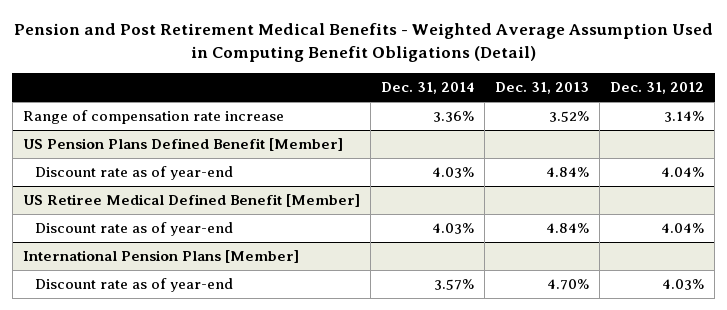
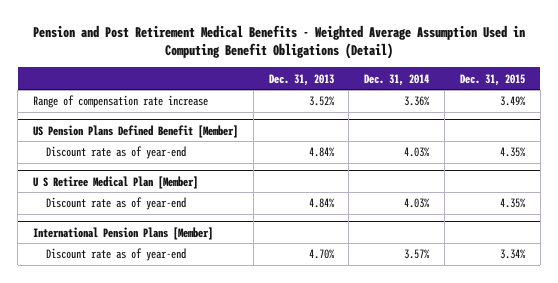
[610,82,705,95] Dec. 31, 2012 -> none
none -> [459,73,525,86] Dec. 31, 2015
[23,193,361,207] US Retiree Medical Defined Benefit [Member] -> [33,175,199,189] U S Retiree Medical Plan [Member]

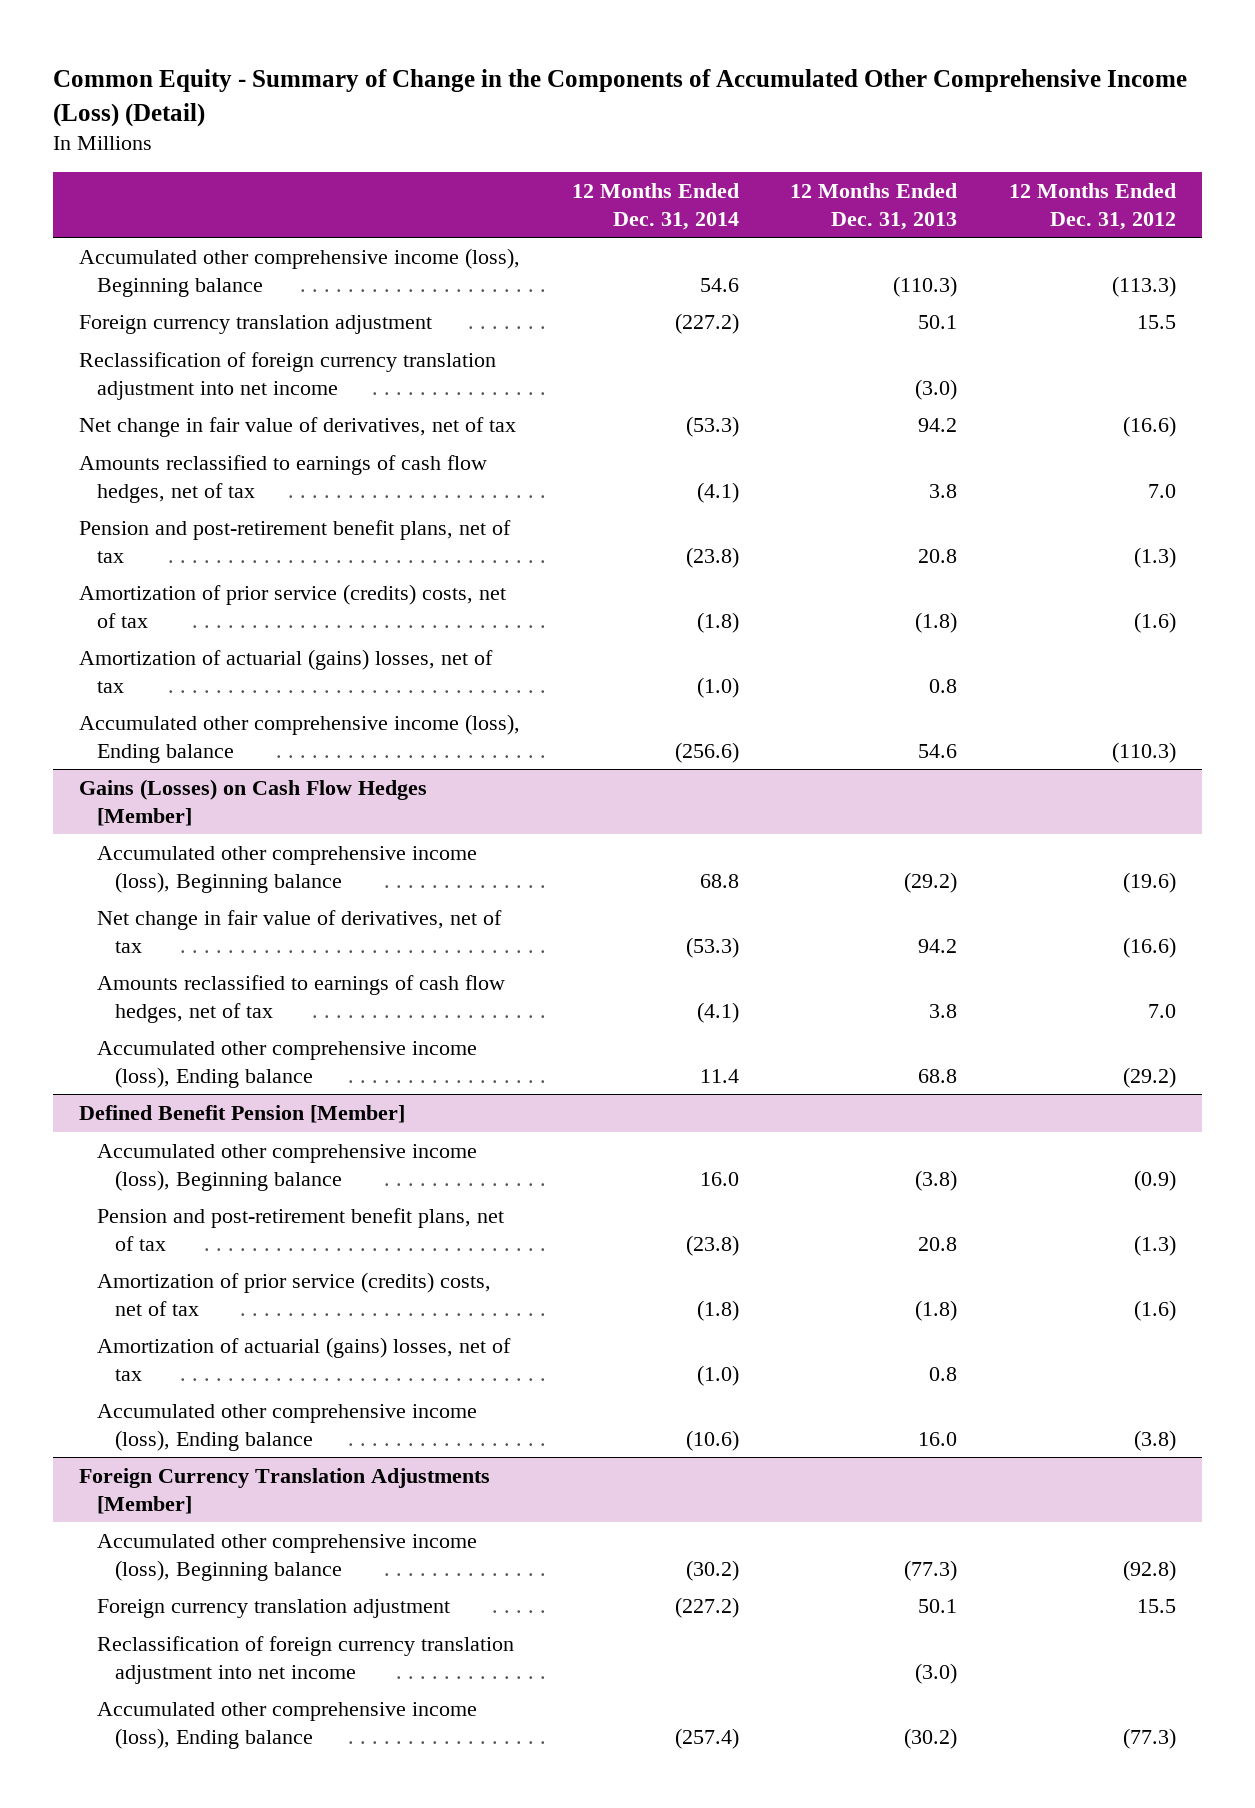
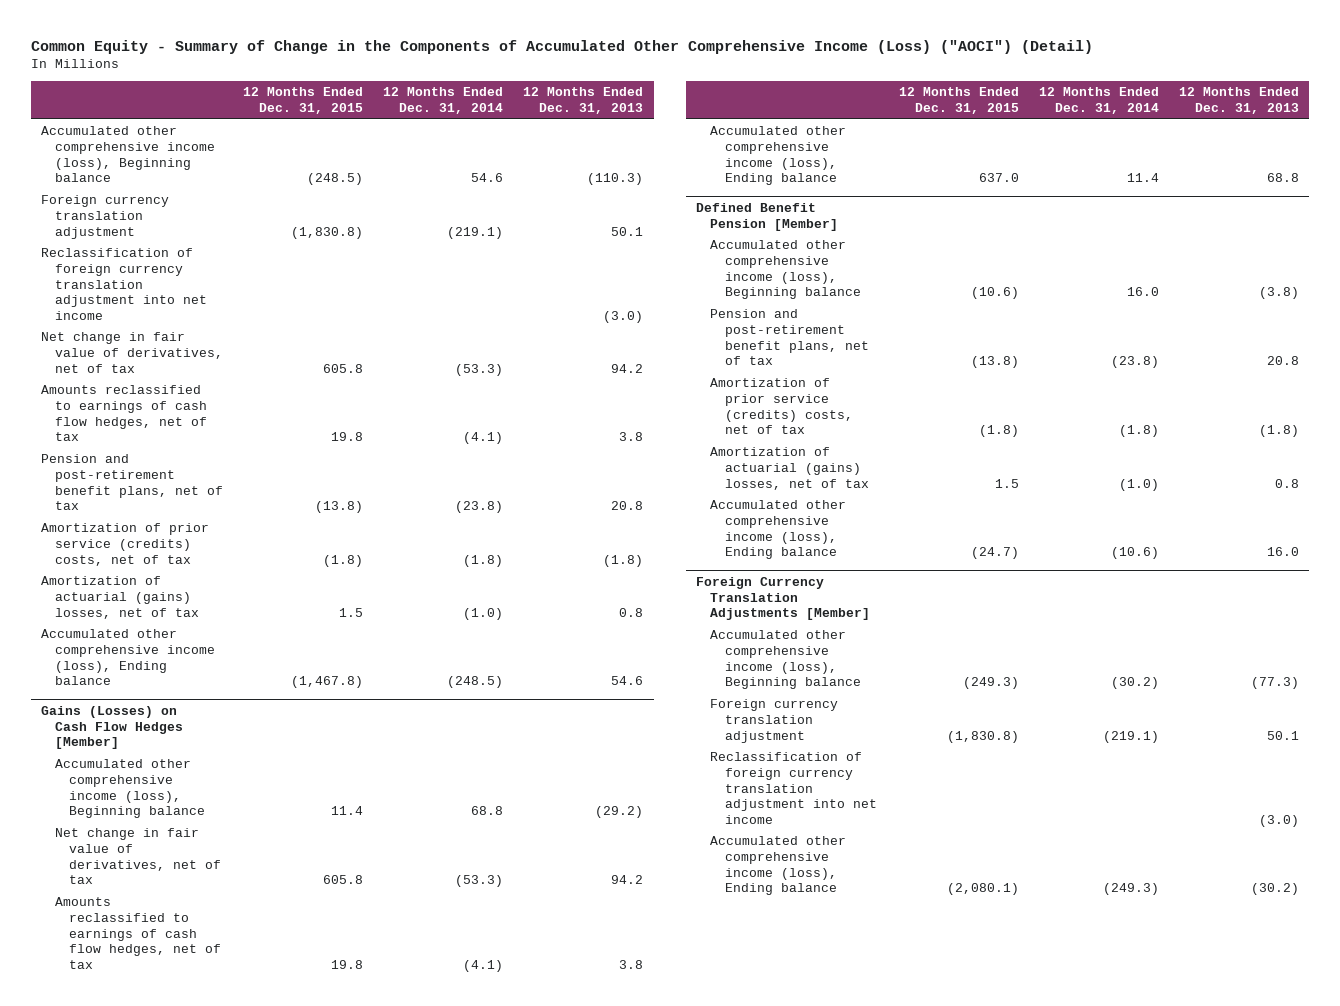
[53,68,1188,127] Common Equity - Summary of Change in the Components of Accumulated Other Comprehensive Income (Loss) (Detail) -> [30,39,1093,54] Common Equity - Summary of Change in the Components of Accumulated Other Comprehensive Income (Loss) ("AOCI") (Detail)
[1008,182,1176,230] 12 Months Ended Dec. 31, 2012 -> none
none -> [243,87,364,115] 12 Months Ended Dec. 31, 2015
[674,312,739,334] (227.2) -> [447,226,504,239] (219.1)
[674,741,739,763] (256.6) -> [447,676,504,689] (248.5)
[674,1596,739,1618] (227.2) -> [1102,730,1159,743] (219.1)
[674,1727,739,1749] (257.4) -> [1102,883,1159,896] (249.3)

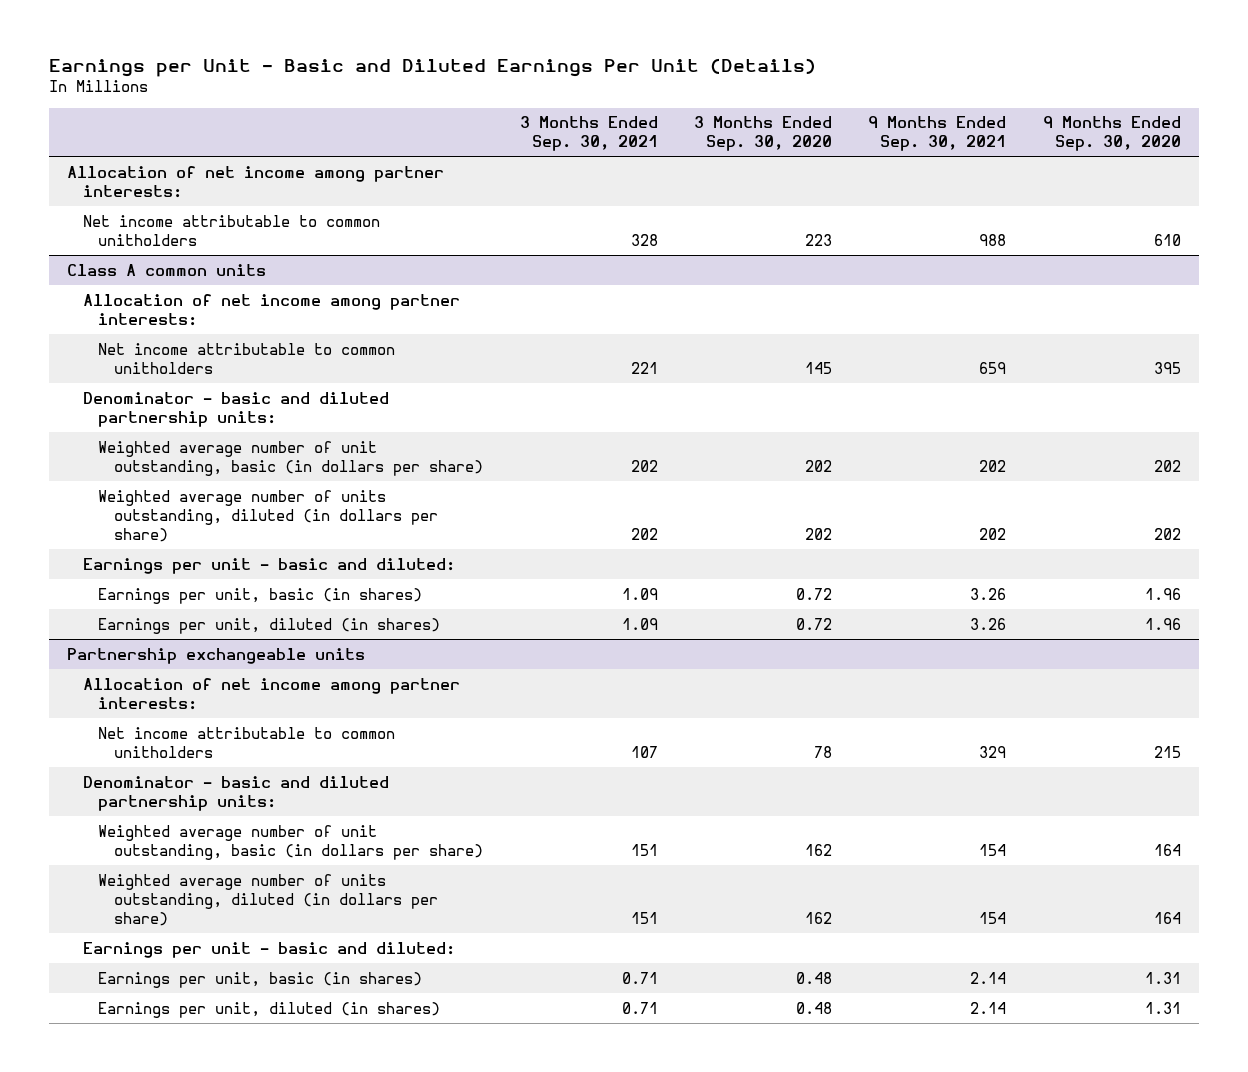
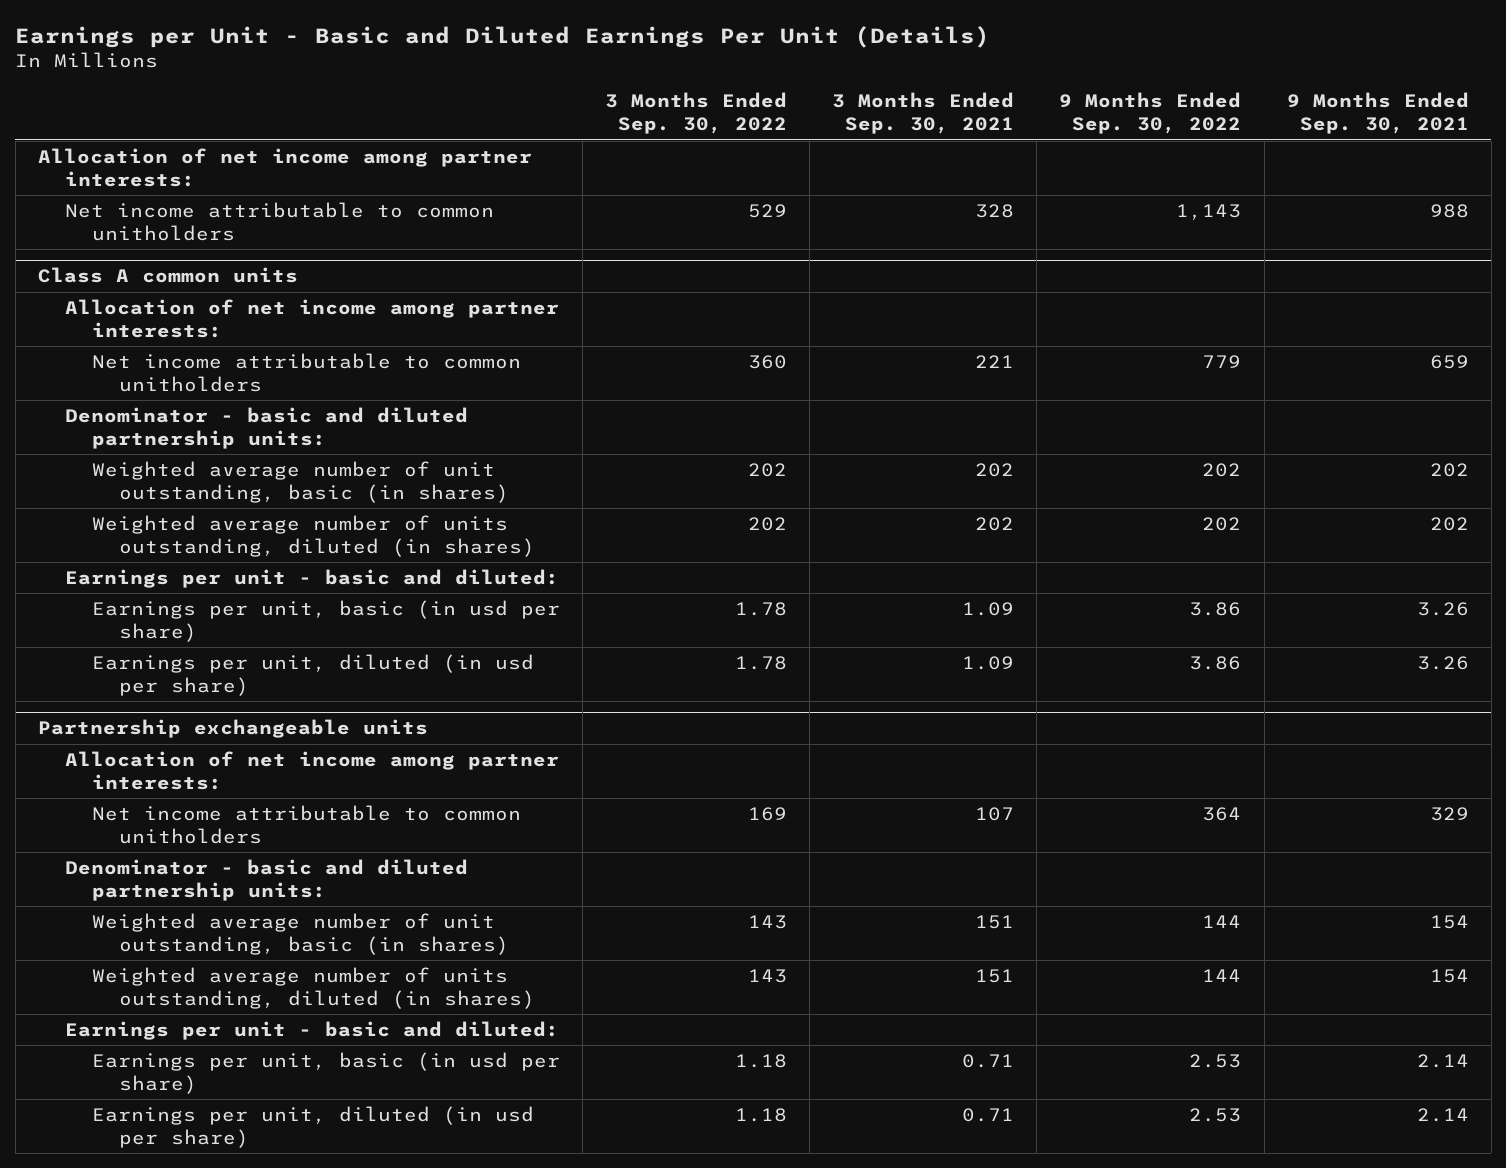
[694,116,833,152] 3 Months Ended Sep. 30, 2020 -> none
[1042,116,1181,152] 9 Months Ended Sep. 30, 2020 -> none
none -> [605,92,788,135] 3 Months Ended Sep. 30, 2022
none -> [1059,92,1242,135] 9 Months Ended Sep. 30, 2022
[98,440,484,476] Weighted average number of unit outstanding, basic (in dollars per share) -> [92,461,510,503] Weighted average number of unit outstanding, basic (in shares)
[98,489,439,543] Weighted average number of units outstanding, diluted (in dollars per share) -> [92,515,536,557] Weighted average number of units outstanding, diluted (in shares)
[98,587,423,604] Earnings per unit, basic (in shares) -> [92,600,561,642] Earnings per unit, basic (in usd per share)
[98,617,441,634] Earnings per unit, diluted (in shares) -> [92,654,535,696] Earnings per unit, diluted (in usd per share)
[98,824,484,860] Weighted average number of unit outstanding, basic (in dollars per share) -> [92,913,510,955] Weighted average number of unit outstanding, basic (in shares)
[98,873,439,927] Weighted average number of units outstanding, diluted (in dollars per share) -> [92,967,536,1009] Weighted average number of units outstanding, diluted (in shares)
[98,971,423,988] Earnings per unit, basic (in shares) -> [92,1052,561,1094] Earnings per unit, basic (in usd per share)
[98,1001,441,1018] Earnings per unit, diluted (in shares) -> [92,1106,535,1148] Earnings per unit, diluted (in usd per share)

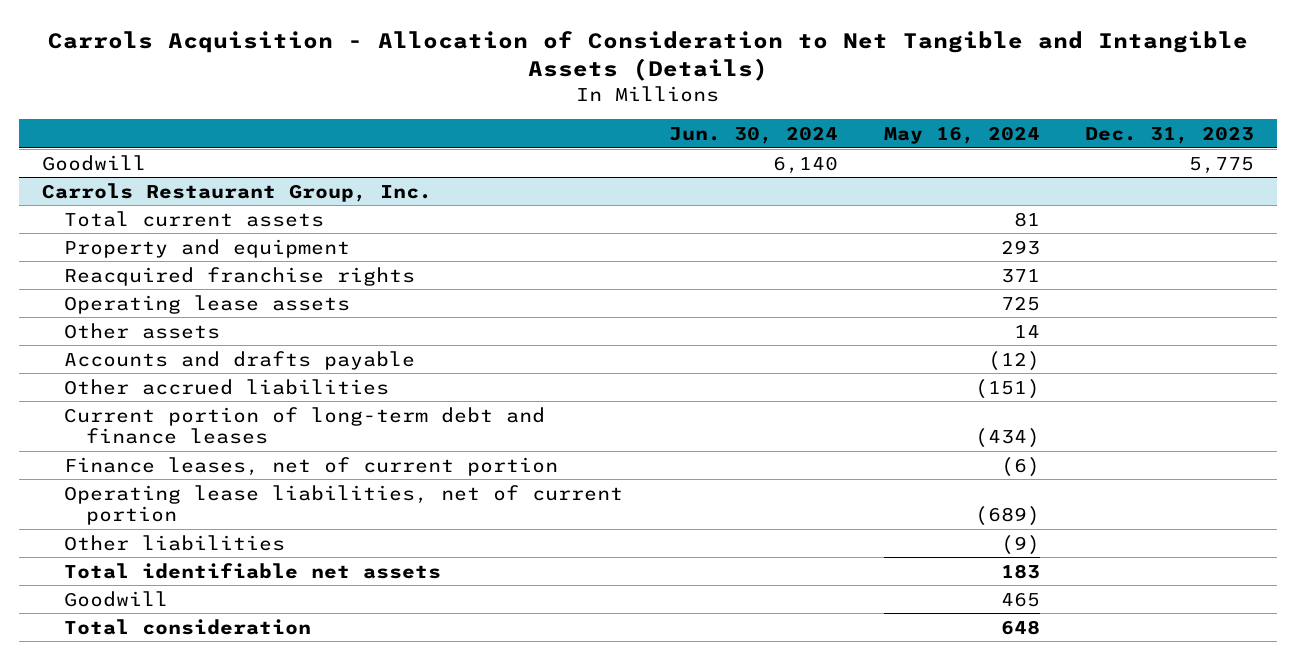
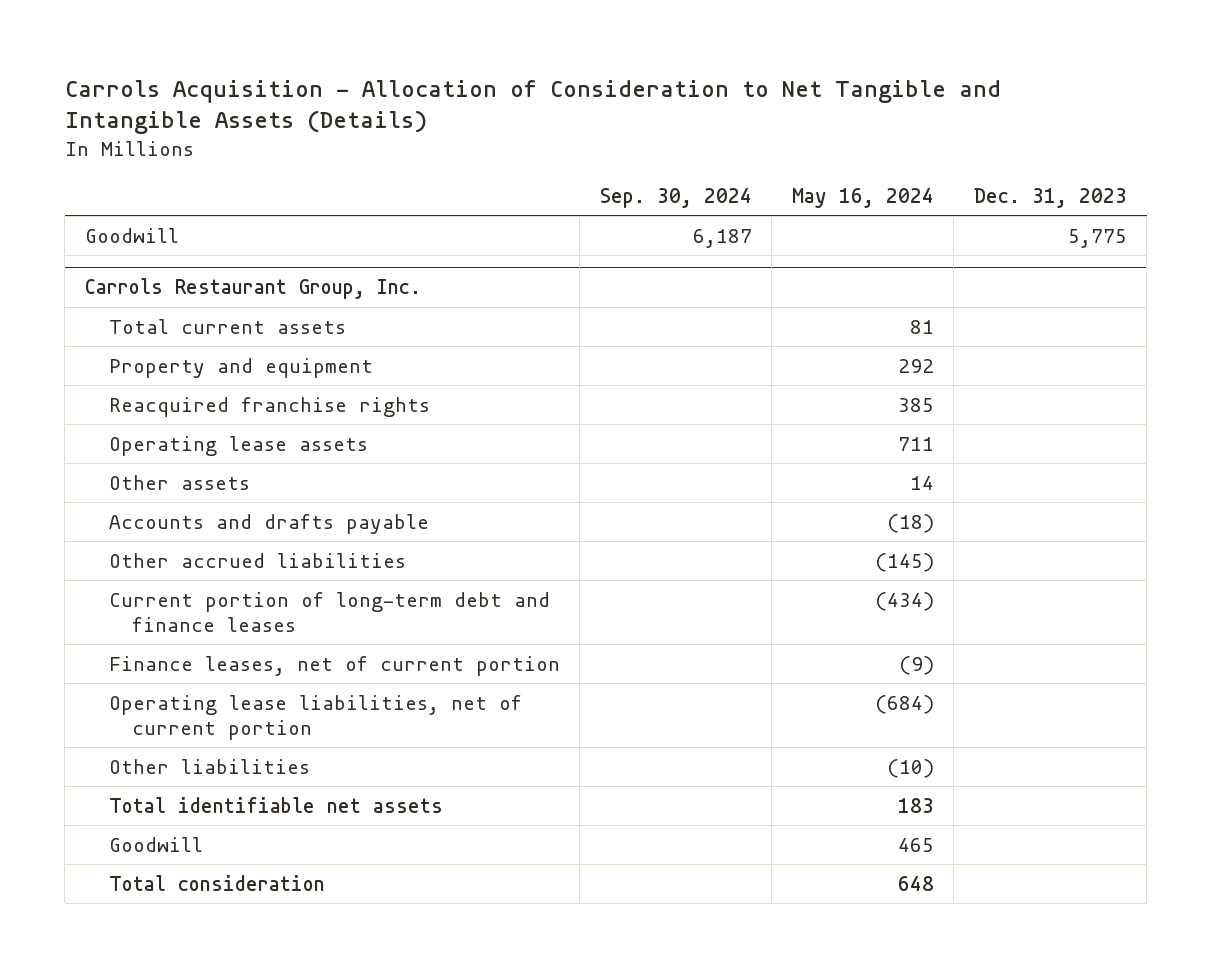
[668,125,838,144] Jun. 30, 2024 -> none
none -> [599,187,752,208] Sep. 30, 2024
[1000,239,1040,255] 293 -> [897,358,934,373] 292
[1000,268,1040,283] 371 -> [897,397,934,412] 385
[1000,295,1040,311] 725 -> [897,436,934,451] 711
[987,350,1040,371] (12) -> [886,513,934,533] (18)
[974,378,1040,399] (151) -> [874,552,934,572] (145)
[1000,456,1040,477] (6) -> [898,655,934,675] (9)
[974,505,1040,526] (689) -> [874,694,934,714] (684)
[1000,534,1040,555] (9) -> [886,758,934,778] (10)

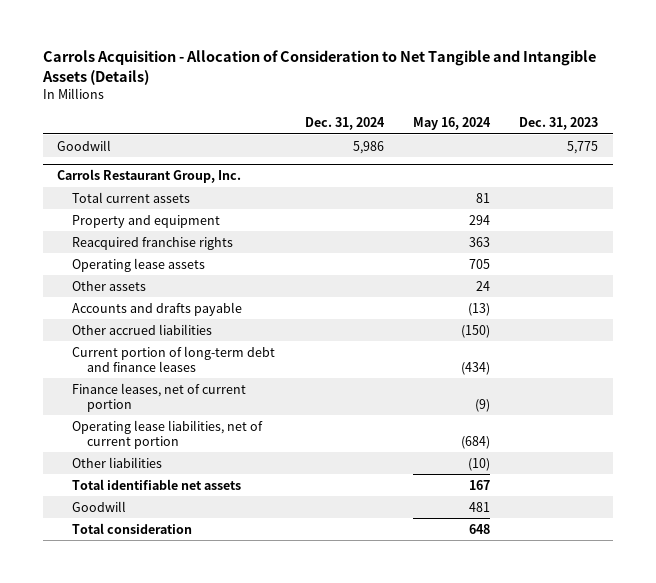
[599,187,752,208] Sep. 30, 2024 -> none
none -> [304,117,385,131] Dec. 31, 2024
[897,358,934,373] 292 -> [468,214,490,225] 294
[897,397,934,412] 385 -> [468,236,490,247] 363
[897,436,934,451] 711 -> [468,258,490,269] 705
[909,475,934,490] 14 -> [475,280,490,291] 24
[886,513,934,533] (18) -> [467,302,490,316] (13)
[874,552,934,572] (145) -> [460,324,490,338] (150)
[897,797,934,813] 183 -> [468,479,490,490] 167
[897,837,934,852] 465 -> [468,501,490,512] 481

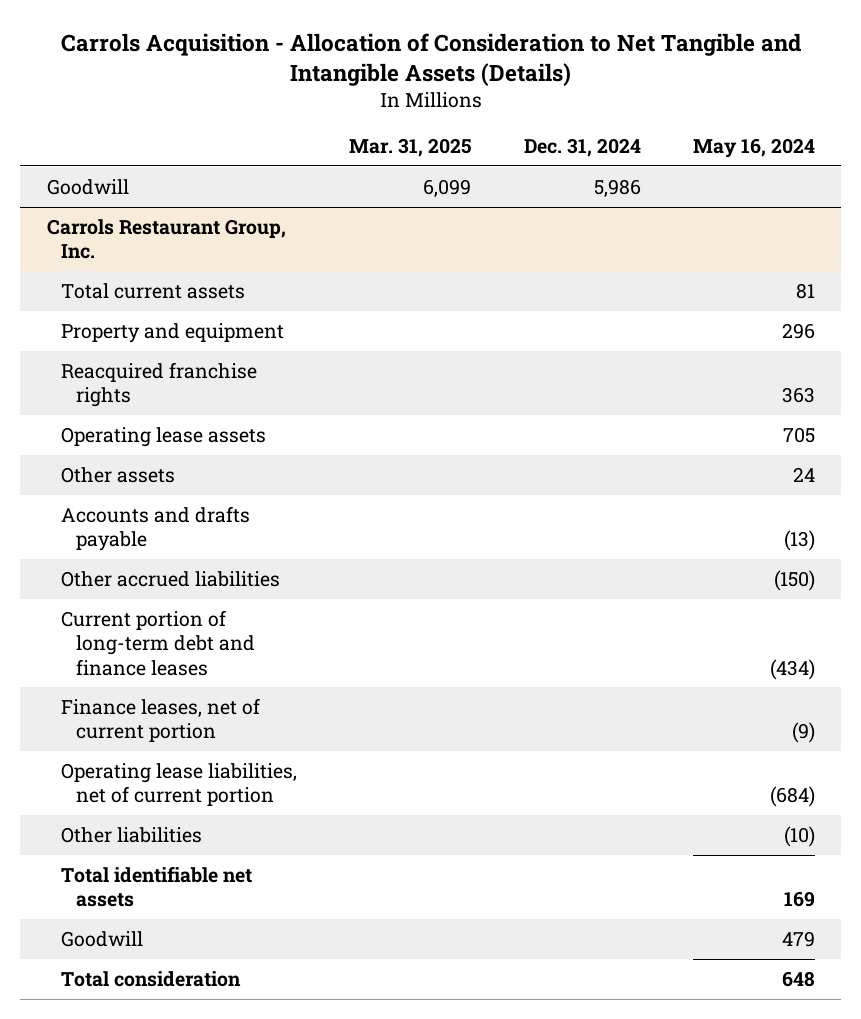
[519,117,599,131] Dec. 31, 2023 -> none
none -> [349,137,472,157] Mar. 31, 2025
[468,214,490,225] 294 -> [781,322,815,339] 296
[468,479,490,490] 167 -> [783,891,815,908] 169
[468,501,490,512] 481 -> [781,930,815,947] 479

